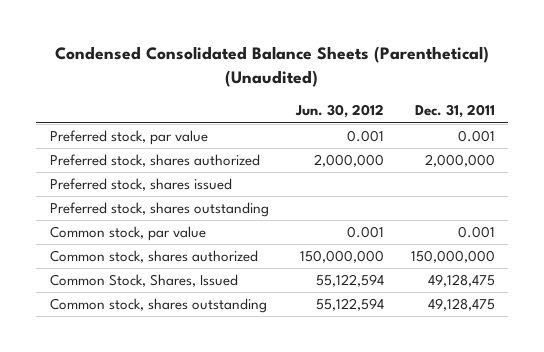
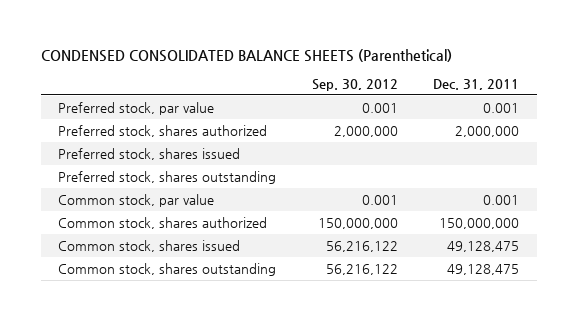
[55,46,490,87] Condensed Consolidated Balance Sheets (Parenthetical) (Unaudited) -> [40,48,452,62] CONDENSED CONSOLIDATED BALANCE SHEETS (Parenthetical)
[294,104,384,119] Jun. 30, 2012 -> none
none -> [311,78,398,91] Sep. 30, 2012
[49,274,238,288] Common Stock, Shares, Issued -> [58,239,241,252] Common stock, shares issued

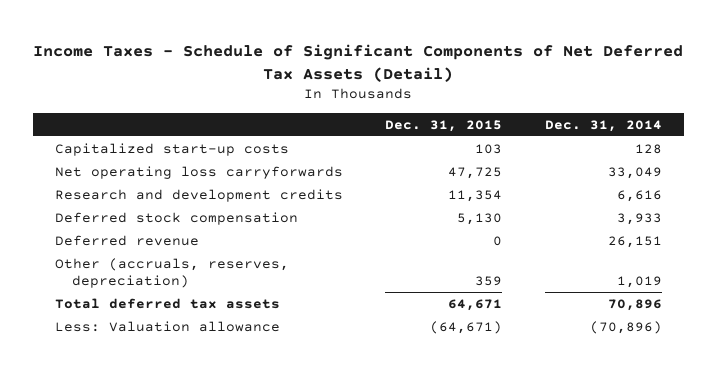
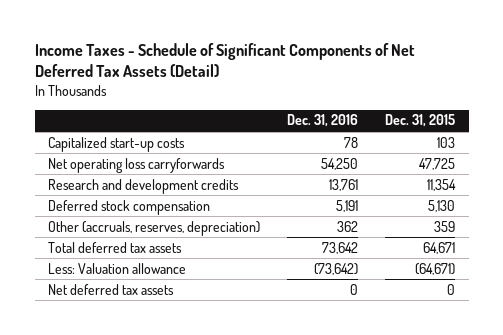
[545,119,663,132] Dec. 31, 2014 -> none
none -> [287,114,359,128] Dec. 31, 2016
[54,234,199,246] Deferred revenue -> none
none -> [48,283,175,295] Net deferred tax assets

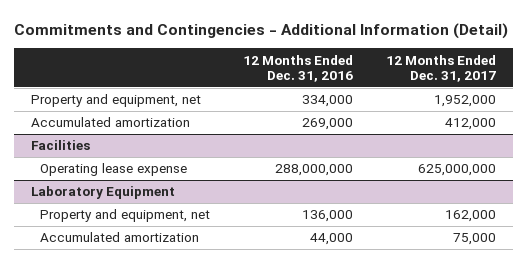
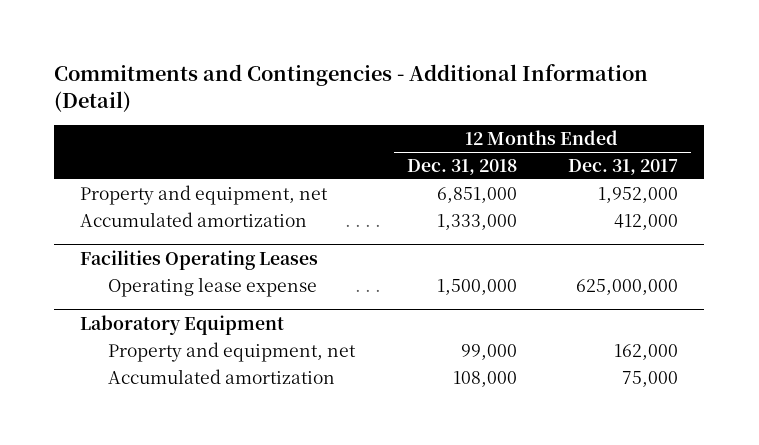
[243,54,354,82] 12 Months Ended Dec. 31, 2016 -> none
none -> [406,158,517,175] Dec. 31, 2018
[30,140,90,151] Facilities -> [80,249,319,270] Facilities Operating Leases

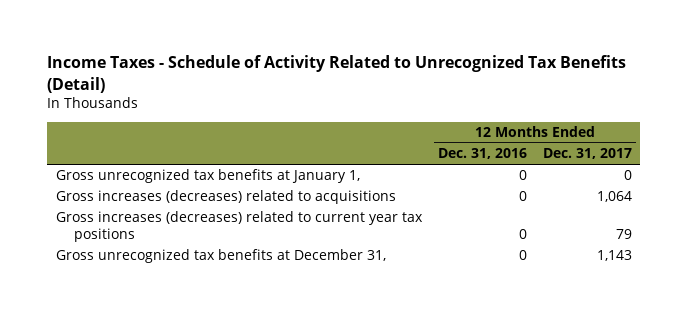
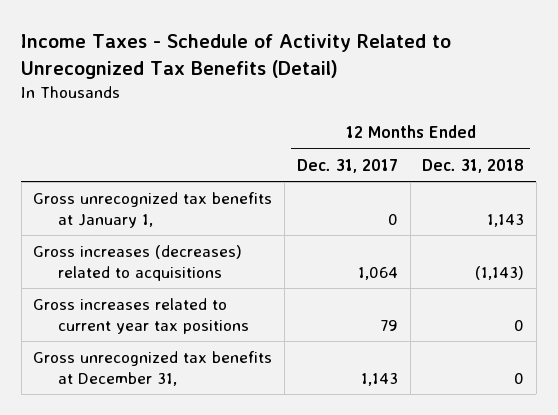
[437,148,527,160] Dec. 31, 2016 -> none
none -> [422,158,525,173] Dec. 31, 2018
[55,211,423,242] Gross increases (decreases) related to current year tax positions -> [33,298,249,334] Gross increases related to current year tax positions

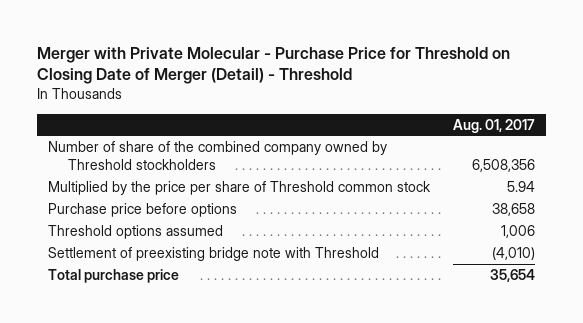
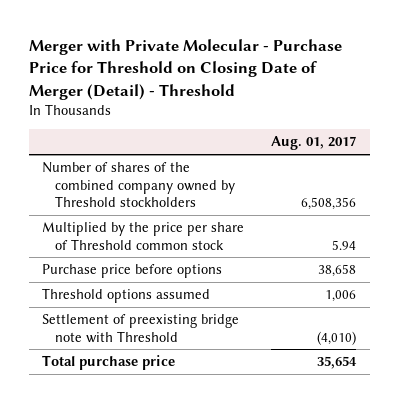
[47,141,387,171] Number of share of the combined company owned by Threshold stockholders -> [42,162,235,207] Number of shares of the combined company owned by Threshold stockholders

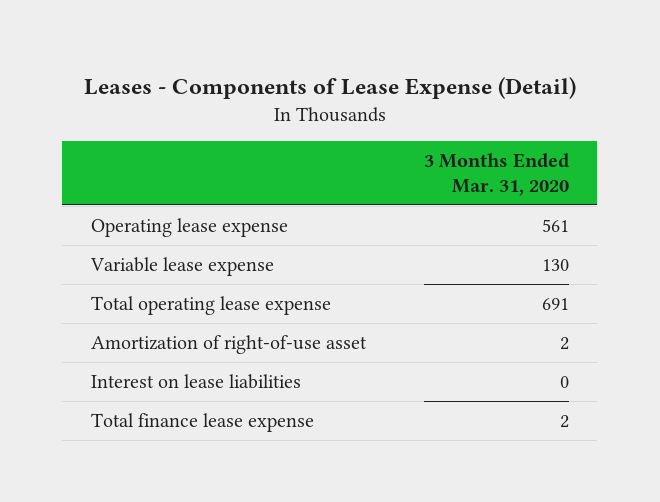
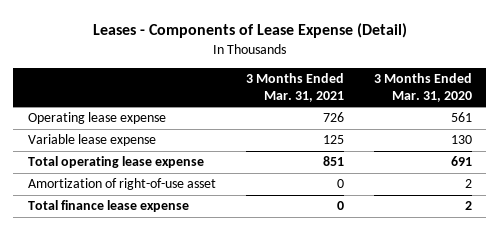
none -> [245,73,344,102] 3 Months Ended Mar. 31, 2021
[91,374,302,390] Interest on lease liabilities -> none

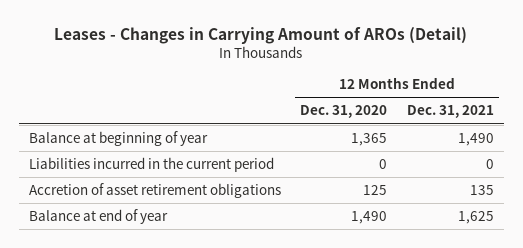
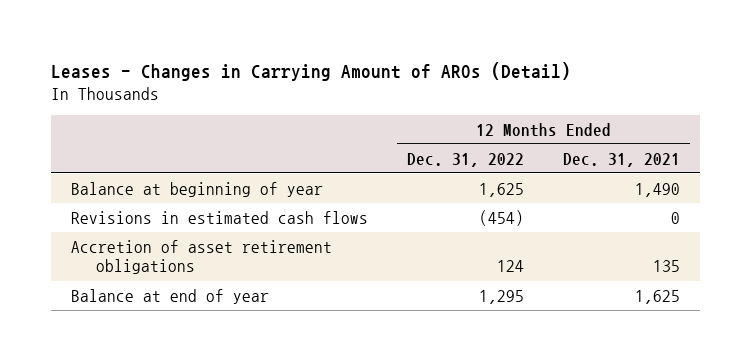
[300,105,388,119] Dec. 31, 2020 -> none
none -> [406,152,524,167] Dec. 31, 2022
[28,156,274,172] Liabilities incurred in the current period -> none
none -> [70,210,368,224] Revisions in estimated cash flows

